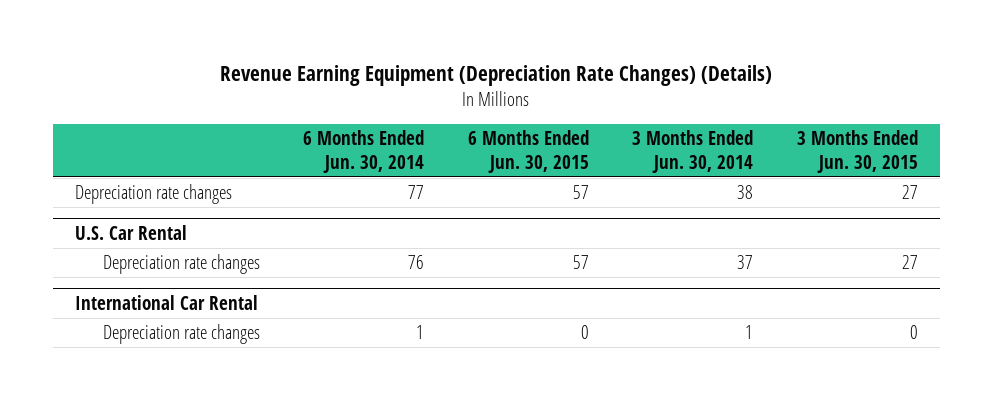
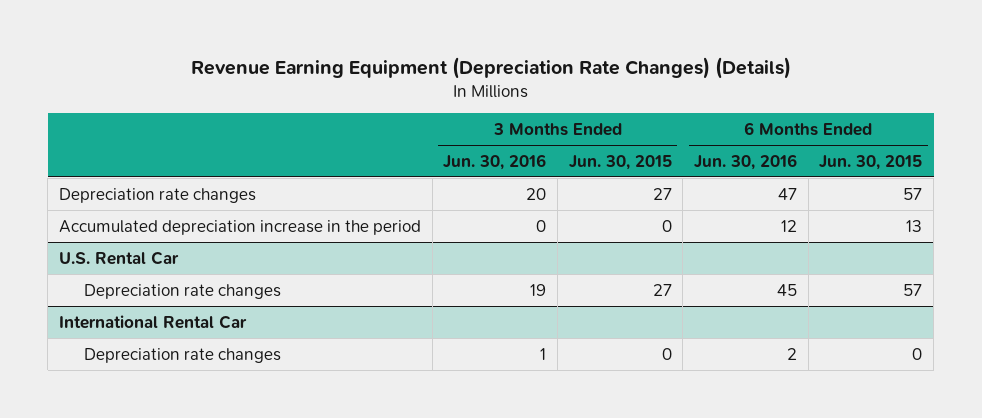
[303,130,425,173] 6 Months Ended Jun. 30, 2014 -> none
[632,130,754,173] 3 Months Ended Jun. 30, 2014 -> none
none -> [443,153,547,170] Jun. 30, 2016
none -> [694,153,798,170] Jun. 30, 2016
none -> [59,219,422,235] Accumulated depreciation increase in the period
[74,224,187,240] U.S. Car Rental -> [59,250,180,265] U.S. Rental Car
[74,294,258,310] International Car Rental -> [59,314,248,329] International Rental Car

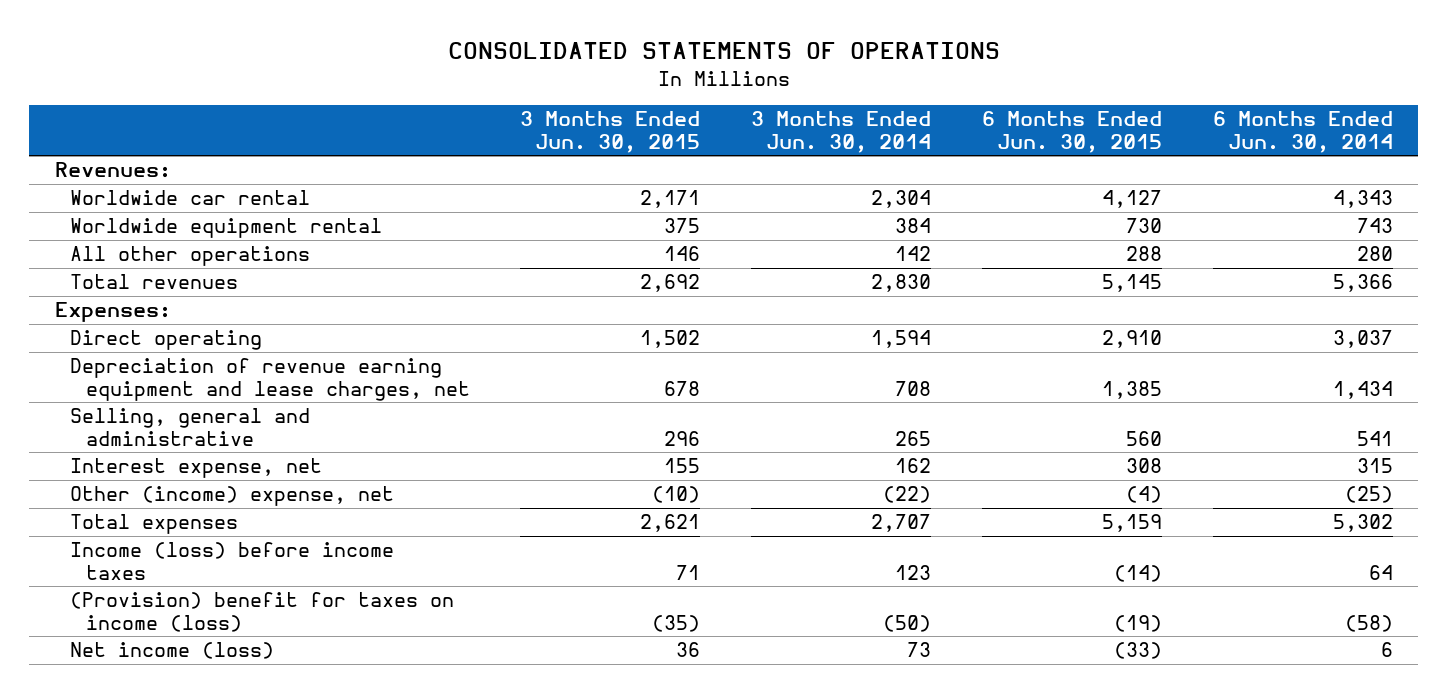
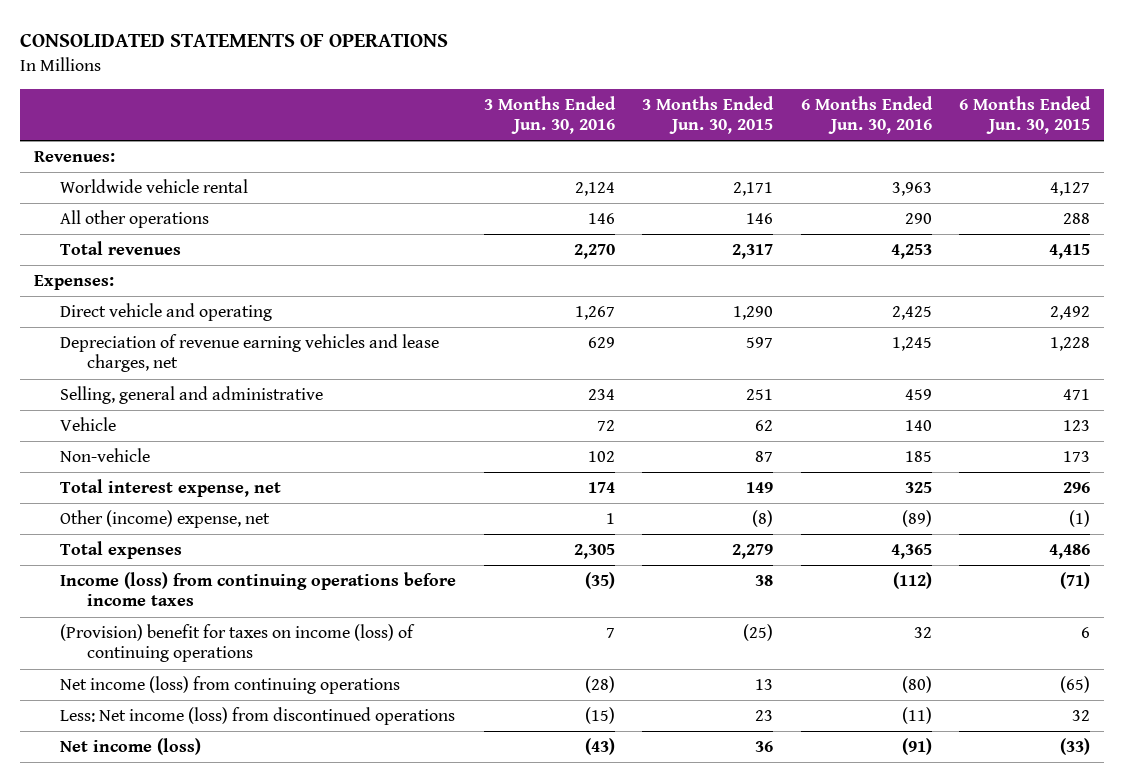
[751,111,932,153] 3 Months Ended Jun. 30, 2014 -> none
[1212,111,1393,153] 6 Months Ended Jun. 30, 2014 -> none
none -> [483,95,616,135] 3 Months Ended Jun. 30, 2016
none -> [800,95,933,135] 6 Months Ended Jun. 30, 2016
[70,218,383,239] Worldwide equipment rental -> none
[70,190,311,206] Worldwide car rental -> [60,178,249,193] Worldwide vehicle rental
[640,274,701,293] 2,692 -> [732,243,774,259] 2,317
[1101,274,1162,293] 5,145 -> [1049,243,1091,259] 4,415
[70,330,263,351] Direct operating -> [60,302,273,321] Direct vehicle and operating
[640,330,701,349] 1,502 -> [733,305,774,320] 1,290
[1101,330,1162,349] 2,910 -> [1050,305,1091,320] 2,492
[70,358,470,401] Depreciation of revenue earning equipment and lease charges, net -> [60,333,440,373] Depreciation of revenue earning vehicles and lease charges, net
[664,380,701,396] 678 -> [746,336,774,348] 597
[1101,380,1162,399] 1,385 -> [1050,336,1091,351] 1,228
[664,430,701,446] 296 -> [746,388,774,400] 251
[1125,430,1162,446] 560 -> [1063,388,1091,400] 471
none -> [60,416,117,431] Vehicle
none -> [60,447,151,462] Non-vehicle
[70,458,323,479] Interest expense, net -> [60,478,282,497] Total interest expense, net
[664,458,701,474] 155 -> [746,481,774,493] 149
[1125,458,1162,474] 308 -> [1063,481,1091,493] 296
[652,486,701,504] (10) -> [752,509,774,527] (8)
[1125,486,1162,504] (4) -> [1069,509,1091,527] (1)
[640,514,701,533] 2,621 -> [732,543,774,559] 2,279
[1101,514,1162,533] 5,159 -> [1049,543,1091,559] 4,486
[70,542,395,580] Income (loss) before income taxes -> [60,571,457,607] Income (loss) from continuing operations before income taxes
[676,564,701,580] 71 -> [755,574,774,586] 38
[1113,564,1162,582] (14) -> [1060,571,1091,589] (71)
[70,592,455,632] (Provision) benefit for taxes on income (loss) -> [60,623,416,663] (Provision) benefit for taxes on income (loss) of continuing operations
[652,614,701,632] (35) -> [743,623,774,641] (25)
[1113,614,1162,632] (19) -> [1081,626,1091,638] 6
none -> [60,675,401,694] Net income (loss) from continuing operations
none -> [60,706,456,725] Less: Net income (loss) from discontinued operations

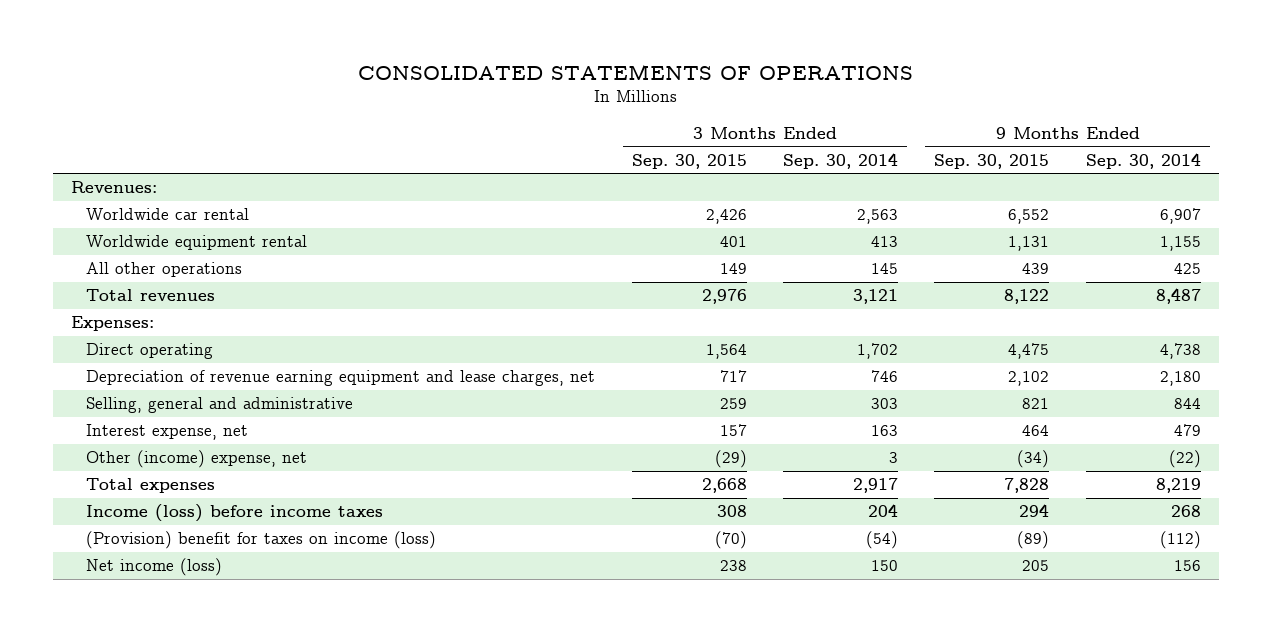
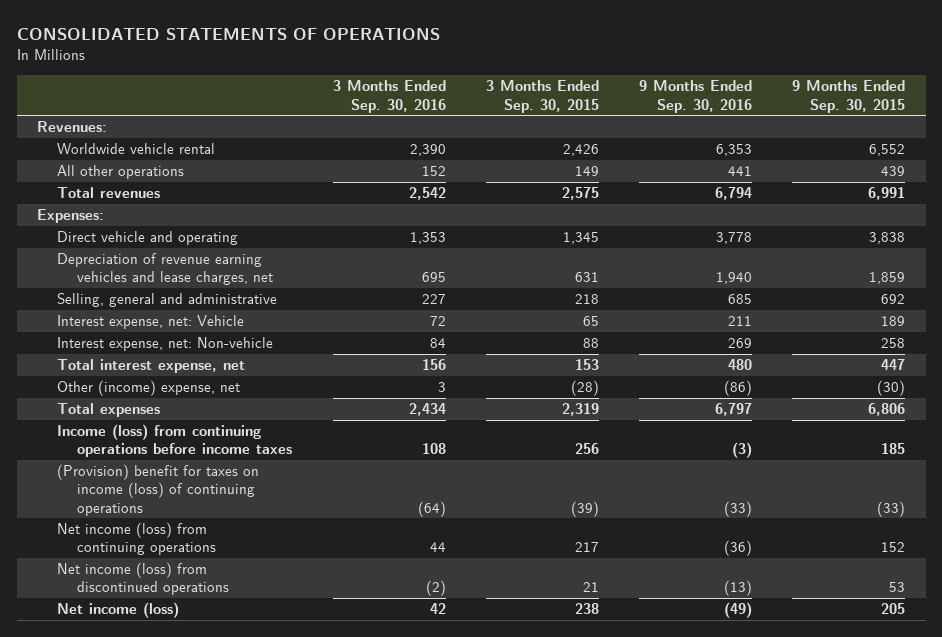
[783,152,899,169] Sep. 30, 2014 -> none
[1085,152,1201,169] Sep. 30, 2014 -> none
none -> [332,80,446,113] 3 Months Ended Sep. 30, 2016
none -> [639,80,753,113] 9 Months Ended Sep. 30, 2016
[86,235,308,251] Worldwide equipment rental -> none
[86,208,250,221] Worldwide car rental -> [57,143,216,155] Worldwide vehicle rental
[701,289,747,305] 2,976 -> [561,187,599,201] 2,575
[1004,289,1050,305] 8,122 -> [868,187,906,201] 6,991
[86,343,214,360] Direct operating -> [57,231,239,246] Direct vehicle and operating
[705,344,747,360] 1,564 -> [562,232,599,245] 1,345
[1008,343,1050,360] 4,475 -> [869,232,906,245] 3,838
[86,370,596,387] Depreciation of revenue earning equipment and lease charges, net -> [57,253,274,286] Depreciation of revenue earning vehicles and lease charges, net
[719,370,747,383] 717 -> [574,272,599,283] 631
[1008,371,1050,387] 2,102 -> [869,272,906,285] 1,859
[719,398,747,410] 259 -> [574,294,599,305] 218
[1022,398,1050,410] 821 -> [881,294,906,305] 692
none -> [57,315,245,330] Interest expense, net: Vehicle
none -> [57,337,274,352] Interest expense, net: Non-vehicle
[86,424,249,441] Interest expense, net -> [57,359,246,374] Total interest expense, net
[719,424,747,437] 157 -> [574,359,599,371] 153
[1022,425,1050,437] 464 -> [881,359,906,371] 447
[714,450,747,469] (29) -> [570,380,599,397] (28)
[1017,450,1050,469] (34) -> [877,380,906,397] (30)
[701,478,747,494] 2,668 -> [561,403,599,417] 2,319
[1004,478,1050,494] 7,828 -> [868,403,906,417] 6,806
[86,504,384,523] Income (loss) before income taxes -> [57,424,293,458] Income (loss) from continuing operations before income taxes
[716,505,747,518] 308 -> [574,443,599,455] 256
[1019,504,1050,518] 294 -> [881,443,906,455] 185
[86,531,437,550] (Provision) benefit for taxes on income (loss) -> [57,464,260,516] (Provision) benefit for taxes on income (loss) of continuing operations
[714,531,747,550] (70) -> [570,500,599,517] (39)
[1017,531,1050,550] (89) -> [877,500,906,517] (33)
none -> [57,522,217,556] Net income (loss) from continuing operations
none -> [57,562,230,596] Net income (loss) from discontinued operations

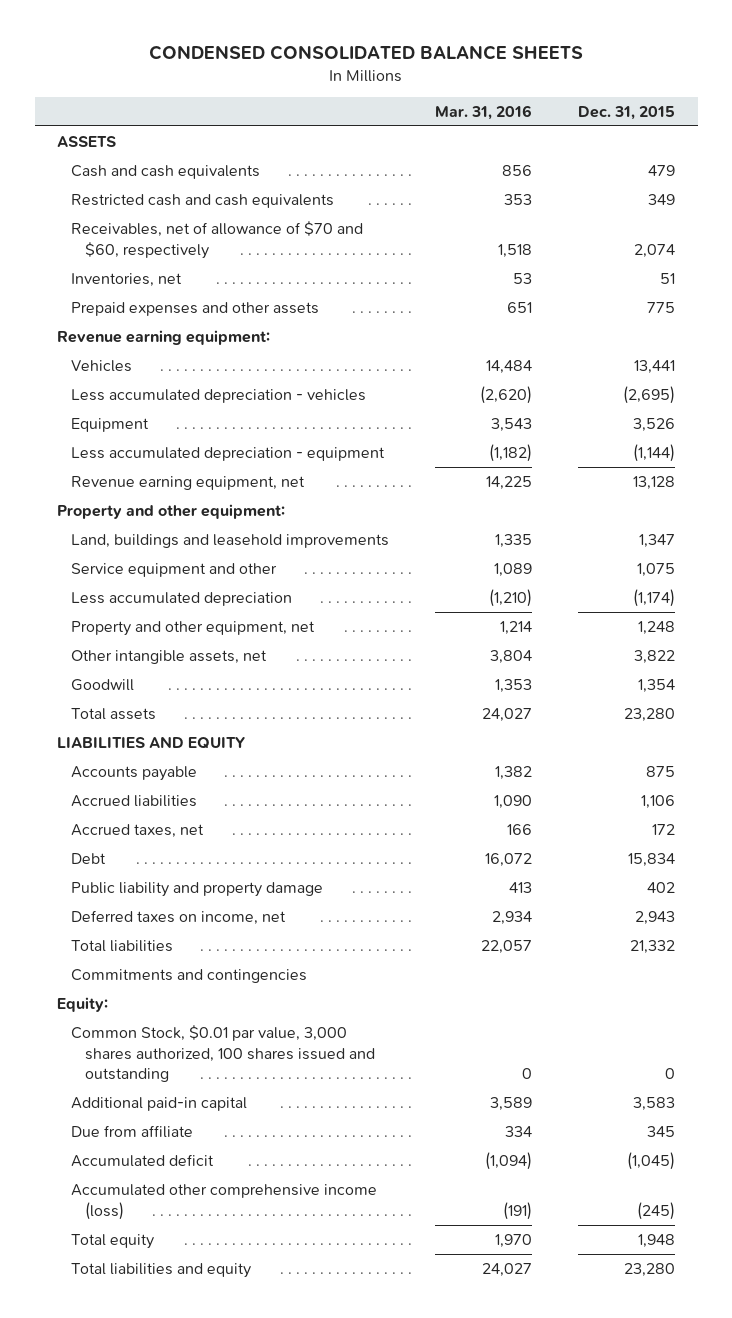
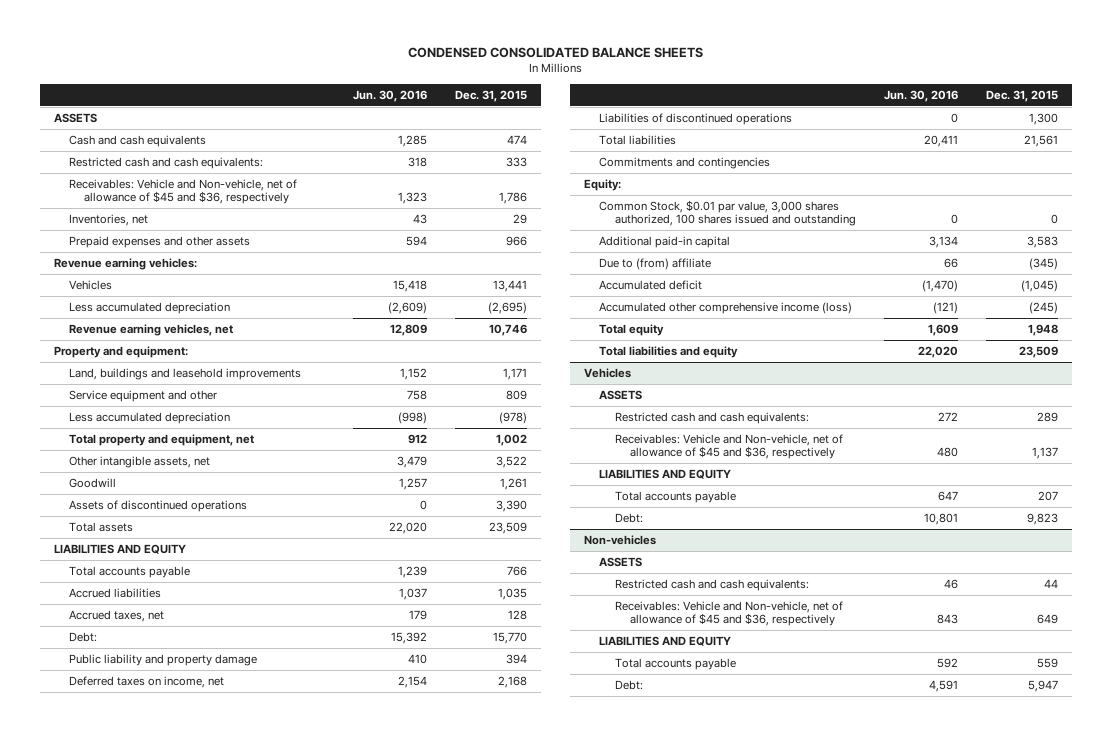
[435,104,533,120] Mar. 31, 2016 -> none
none -> [353,89,428,102] Jun. 30, 2016
[647,164,675,176] 479 -> [507,134,528,144] 474
[71,193,335,208] Restricted cash and cash equivalents -> [68,156,263,169] Restricted cash and cash equivalents:
[647,193,675,205] 349 -> [506,156,528,167] 333
[71,220,364,259] Receivables, net of allowance of $70 and $60, respectively -> [68,178,297,205] Receivables: Vehicle and Non-vehicle, net of allowance of $45 and $36, respectively
[633,243,675,258] 2,074 -> [499,192,528,205] 1,786
[659,272,675,284] 51 -> [513,213,528,224] 29
[646,301,675,313] 775 -> [506,235,528,246] 966
[57,329,271,345] Revenue earning equipment: -> [53,257,197,270] Revenue earning vehicles:
[71,417,150,432] Equipment -> none
[71,446,386,461] Less accumulated depreciation - equipment -> none
[71,388,367,403] Less accumulated depreciation - vehicles -> [68,301,230,314] Less accumulated depreciation
[71,475,306,490] Revenue earning equipment, net -> [68,323,233,336] Revenue earning vehicles, net
[632,475,675,490] 13,128 -> [489,323,528,336] 10,746
[57,503,286,519] Property and other equipment: -> [53,345,188,358] Property and equipment:
[638,533,675,548] 1,347 -> [503,367,528,380] 1,171
[636,562,675,577] 1,075 -> [506,389,528,400] 809
[632,588,675,607] (1,174) -> [499,411,528,424] (978)
[71,620,316,636] Property and other equipment, net -> [68,433,254,446] Total property and equipment, net
[637,620,675,635] 1,248 -> [496,433,528,446] 1,002
[633,649,675,664] 3,822 -> [496,455,528,468] 3,522
[637,678,675,693] 1,354 -> [500,477,528,490] 1,261
none -> [68,499,247,512] Assets of discontinued operations
[623,707,675,722] 23,280 -> [489,521,528,534] 23,509
[71,765,198,781] Accounts payable -> [68,565,190,578] Total accounts payable
[645,765,675,777] 875 -> [507,565,528,576] 766
[640,794,675,809] 1,106 -> [498,587,528,600] 1,035
[651,823,675,835] 172 -> [508,609,528,620] 128
[71,852,107,864] Debt -> [68,631,97,642] Debt:
[627,852,675,867] 15,834 -> [493,631,528,644] 15,770
[646,881,675,893] 402 -> [506,653,528,664] 394
[634,910,675,925] 2,943 -> [498,675,528,688] 2,168
none -> [599,112,793,125] Liabilities of discontinued operations
[629,939,675,954] 21,332 -> [1023,134,1058,147] 21,561
[71,1124,194,1138] Due from affiliate -> [599,257,712,270] Due to (from) affiliate
[646,1125,675,1137] 345 -> [1028,257,1058,270] (345)
[623,1262,675,1277] 23,280 -> [1018,345,1058,358] 23,509
none -> [583,367,631,378] Vehicles
none -> [599,389,643,400] ASSETS
none -> [614,411,809,424] Restricted cash and cash equivalents:
none -> [614,433,843,460] Receivables: Vehicle and Non-vehicle, net of allowance of $45 and $36, respectively
none -> [599,468,732,479] LIABILITIES AND EQUITY
none -> [614,490,736,503] Total accounts payable
none -> [614,512,643,523] Debt:
none -> [583,534,656,545] Non-vehicles
none -> [599,556,643,567] ASSETS
none -> [614,578,809,591] Restricted cash and cash equivalents:
none -> [614,600,843,627] Receivables: Vehicle and Non-vehicle, net of allowance of $45 and $36, respectively
none -> [599,635,732,646] LIABILITIES AND EQUITY
none -> [614,657,736,670] Total accounts payable
none -> [614,679,643,690] Debt:

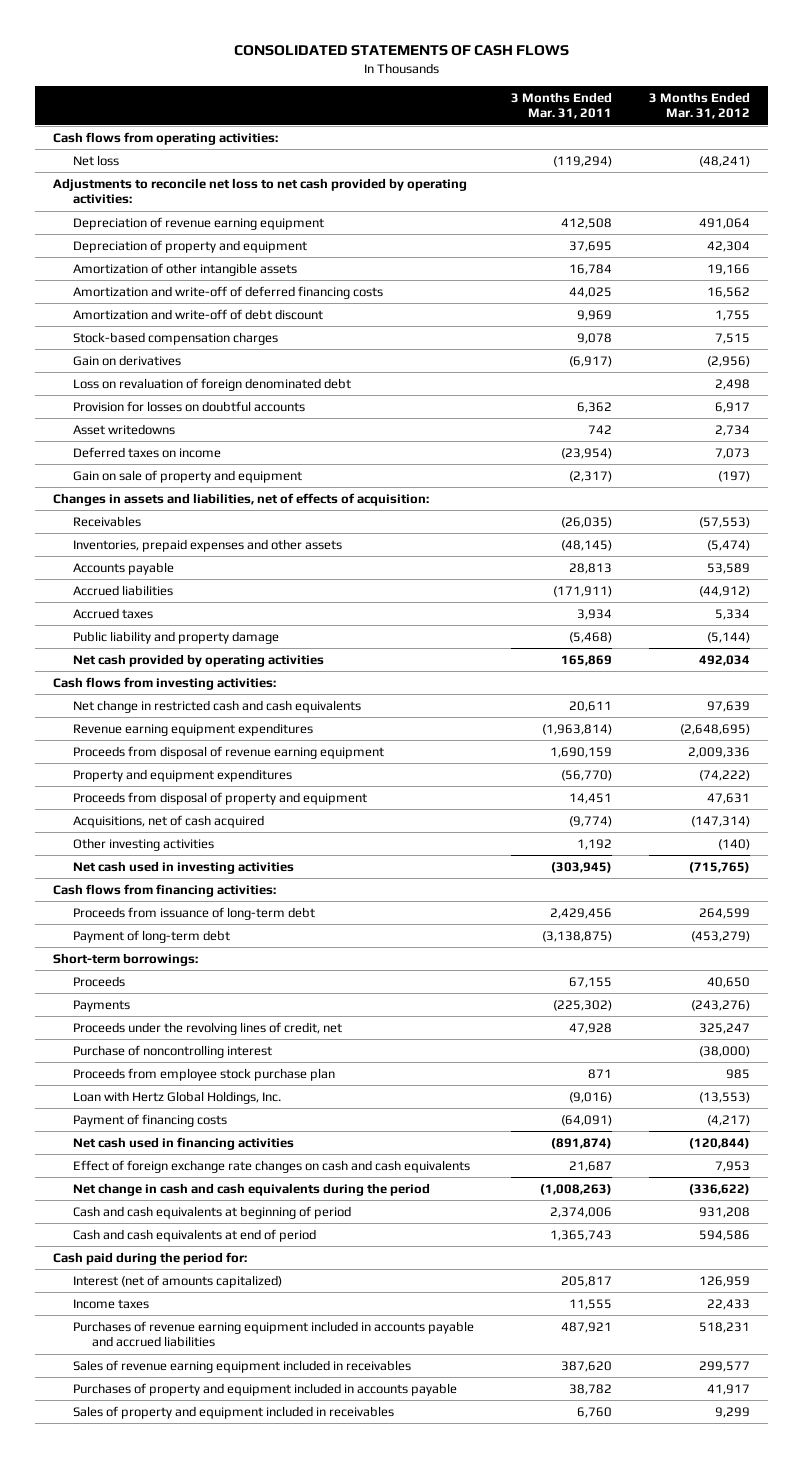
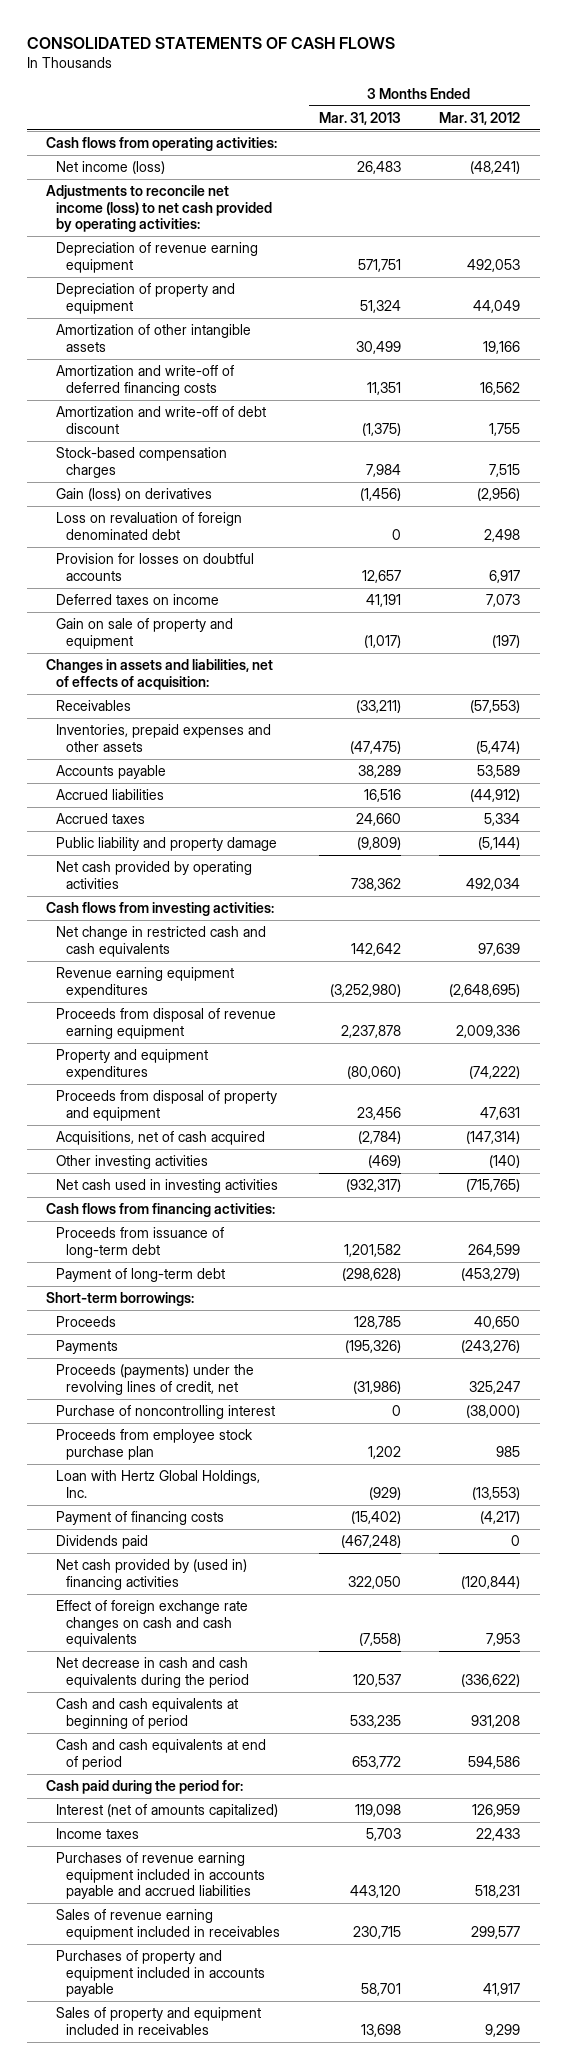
[510,92,612,120] 3 Months Ended Mar. 31, 2011 -> none
none -> [318,112,401,126] Mar. 31, 2013
[72,155,119,167] Net loss -> [56,161,166,175] Net income (loss)
[53,178,468,205] Adjustments to reconcile net loss to net cash provided by operating activities: -> [46,185,273,233] Adjustments to reconcile net income (loss) to net cash provided by operating activities:
[698,218,750,230] 491,064 -> [467,258,521,272] 492,053
[706,241,750,253] 42,304 -> [473,299,521,313] 44,049
[72,355,181,367] Gain on derivatives -> [56,488,213,502] Gain (loss) on derivatives
[72,424,175,436] Asset writedowns -> none
[72,1022,342,1036] Proceeds under the revolving lines of credit, net -> [56,1364,255,1395] Proceeds (payments) under the revolving lines of credit, net
none -> [56,1535,149,1550] Dividends paid
[72,1137,294,1151] Net cash used in financing activities -> [56,1559,248,1590] Net cash provided by (used in) financing activities
[72,1183,430,1197] Net change in cash and cash equivalents during the period -> [56,1657,250,1688] Net decrease in cash and cash equivalents during the period

